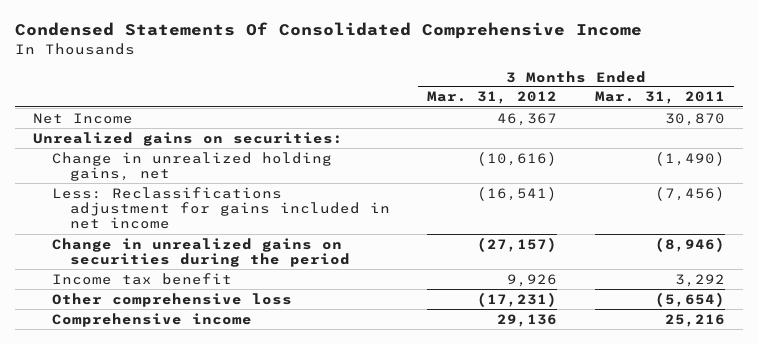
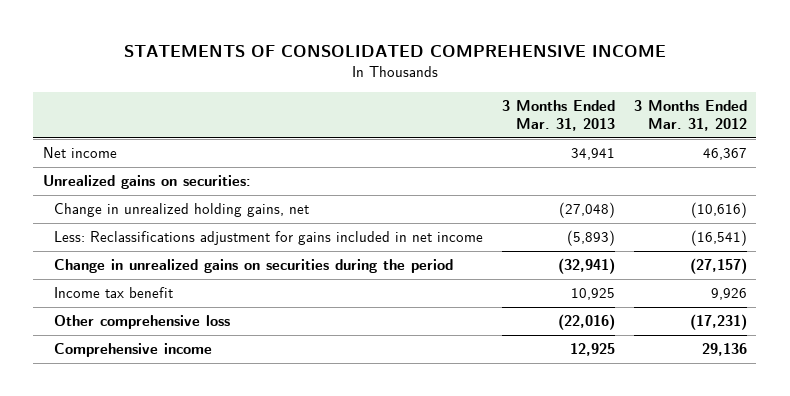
[14,22,642,40] Condensed Statements Of Consolidated Comprehensive Income -> [123,44,666,57] STATEMENTS OF CONSOLIDATED COMPREHENSIVE INCOME
[594,91,725,105] Mar. 31, 2011 -> none
none -> [502,99,616,132] 3 Months Ended Mar. 31, 2013
[33,112,134,124] Net Income -> [42,147,117,159] Net income

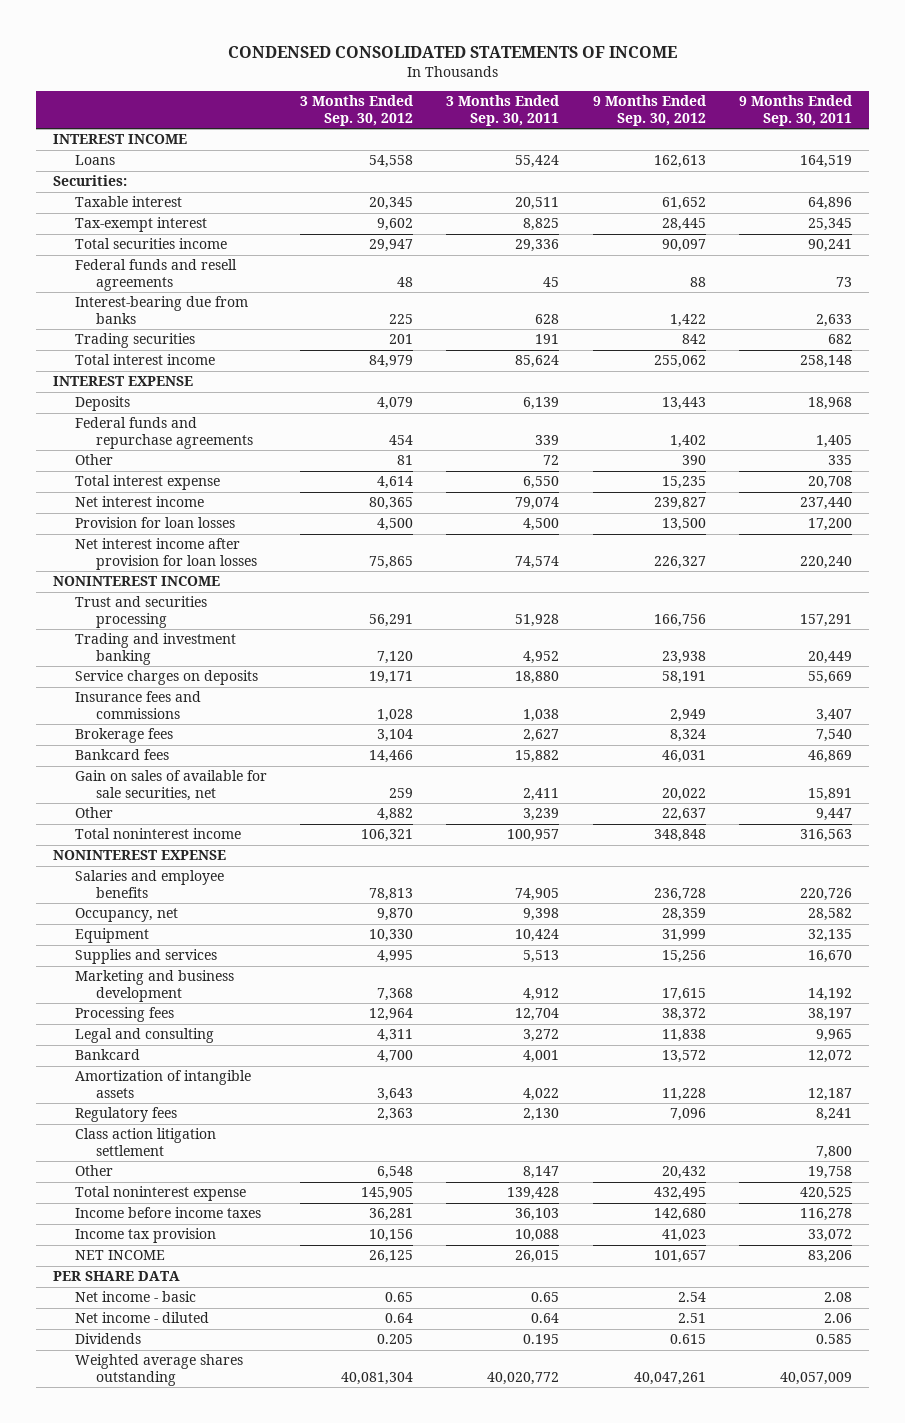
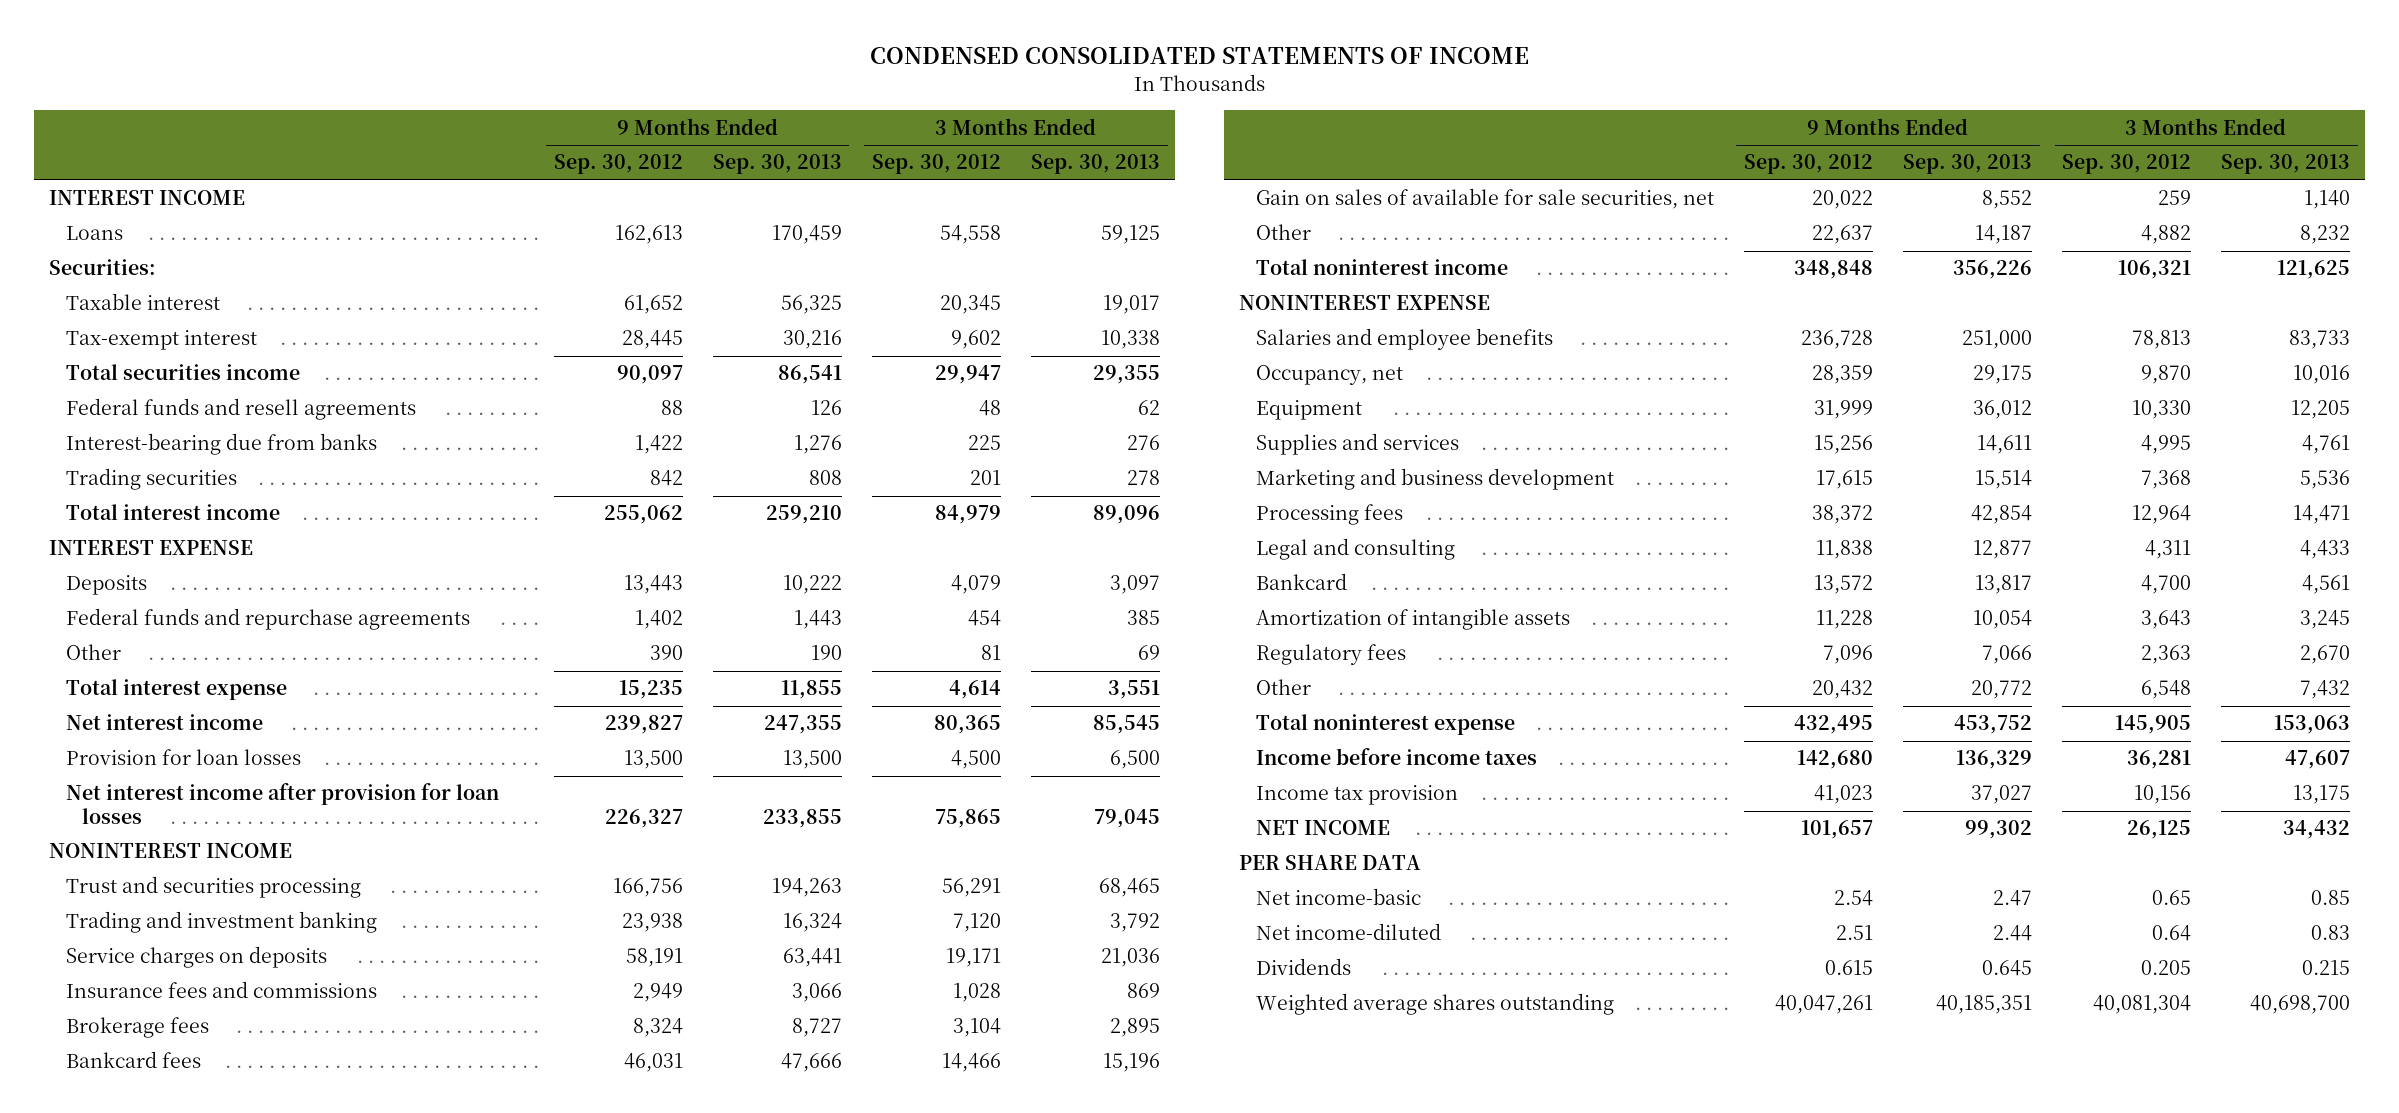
[446,95,560,127] 3 Months Ended Sep. 30, 2011 -> none
[739,95,853,127] 9 Months Ended Sep. 30, 2011 -> none
none -> [712,154,842,175] Sep. 30, 2013
none -> [1031,154,1161,175] Sep. 30, 2013
[74,1128,216,1157] Class action litigation settlement -> none
[74,1291,196,1303] Net income - basic -> [1255,888,1421,906] Net income-basic
[74,1312,209,1324] Net income - diluted -> [1255,923,1441,941] Net income-diluted

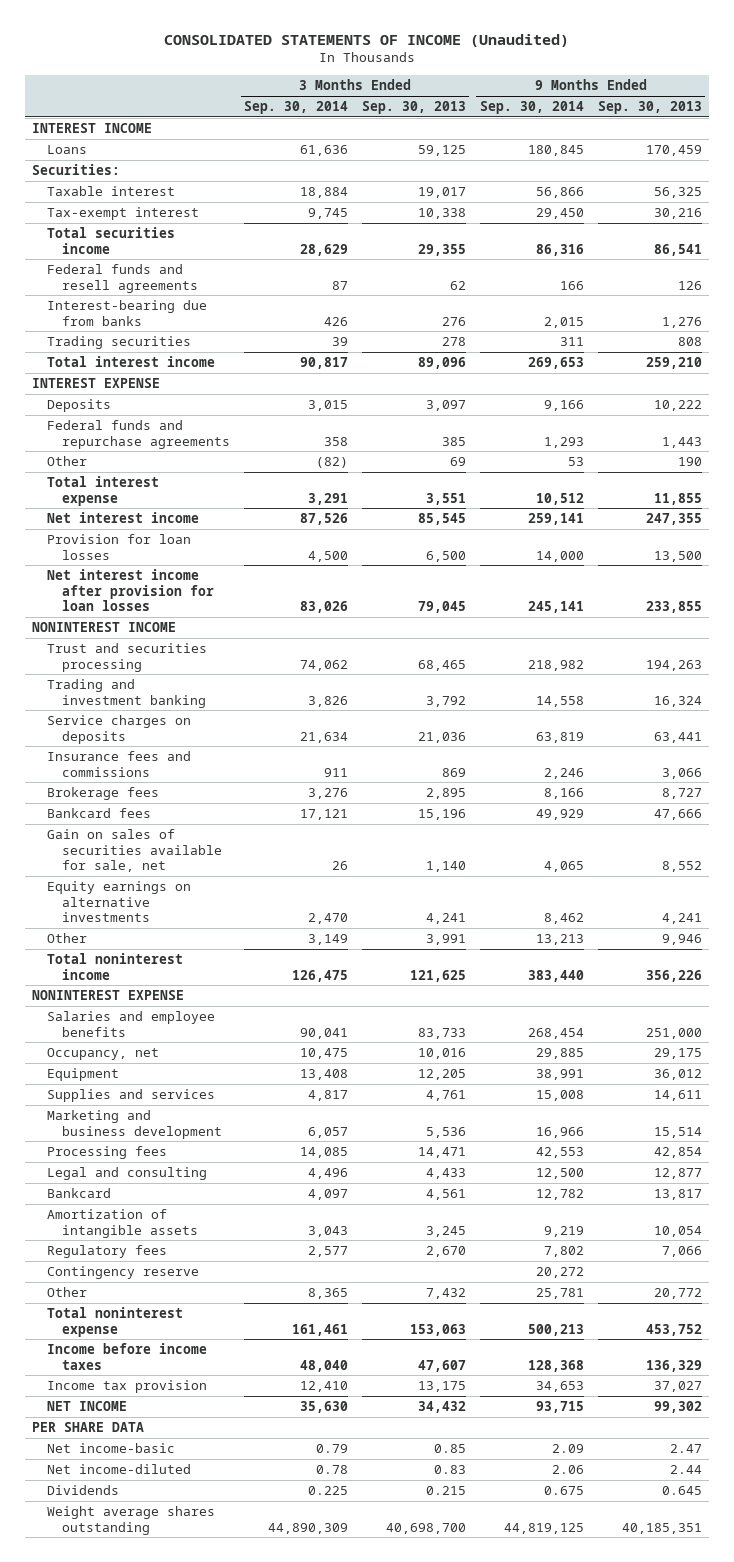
[869,47,1529,65] CONDENSED CONSOLIDATED STATEMENTS OF INCOME -> [163,34,569,48] CONSOLIDATED STATEMENTS OF INCOME (Unaudited)
[553,154,683,175] Sep. 30, 2012 -> none
[871,154,1001,175] Sep. 30, 2012 -> none
none -> [244,101,349,115] Sep. 30, 2014
none -> [479,101,584,115] Sep. 30, 2014
[1255,188,1714,210] Gain on sales of available for sale securities, net -> [47,829,223,873] Gain on sales of securities available for sale, net
none -> [47,881,192,923] Equity earnings on alternative investments
[1975,225,2033,245] 14,187 -> [661,934,702,946] 9,946
[2300,225,2351,245] 8,232 -> [425,934,466,946] 3,991
none -> [47,1266,200,1280] Contingency reserve
[1255,993,1614,1016] Weighted average shares outstanding -> [47,1506,216,1535] Weight average shares outstanding

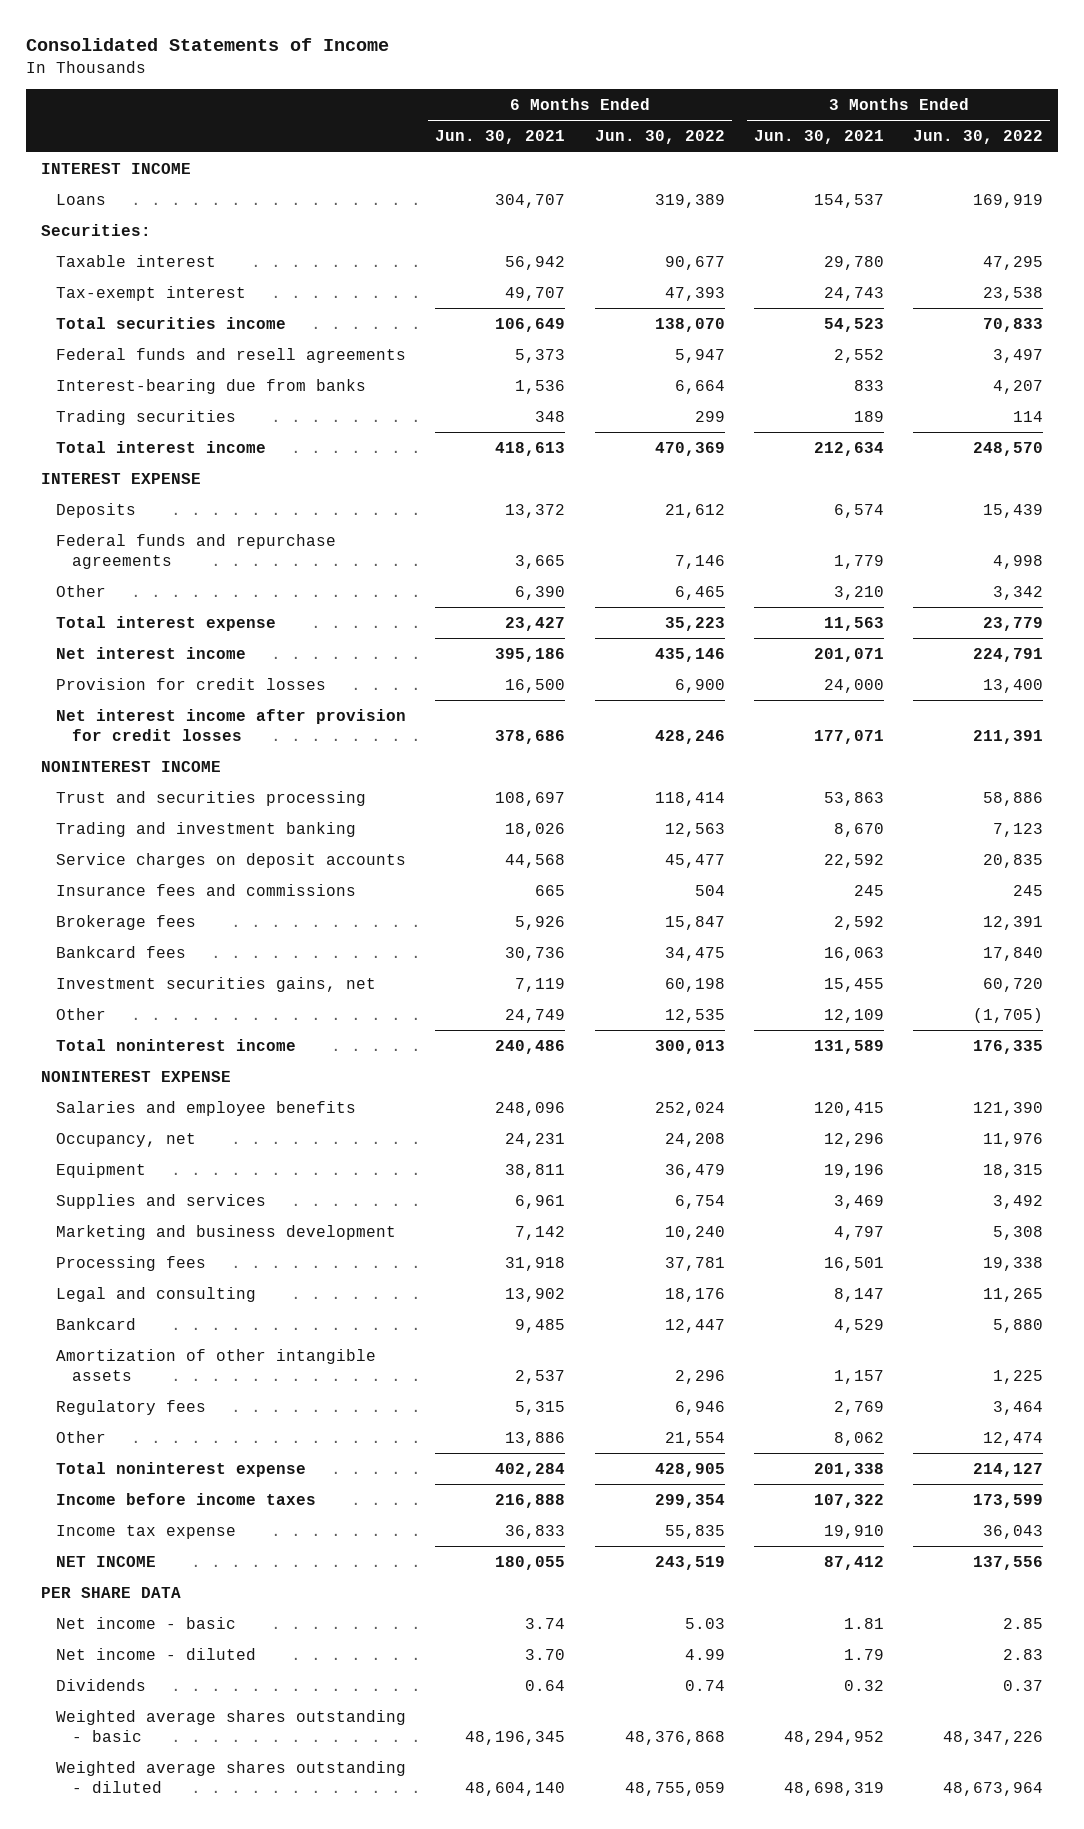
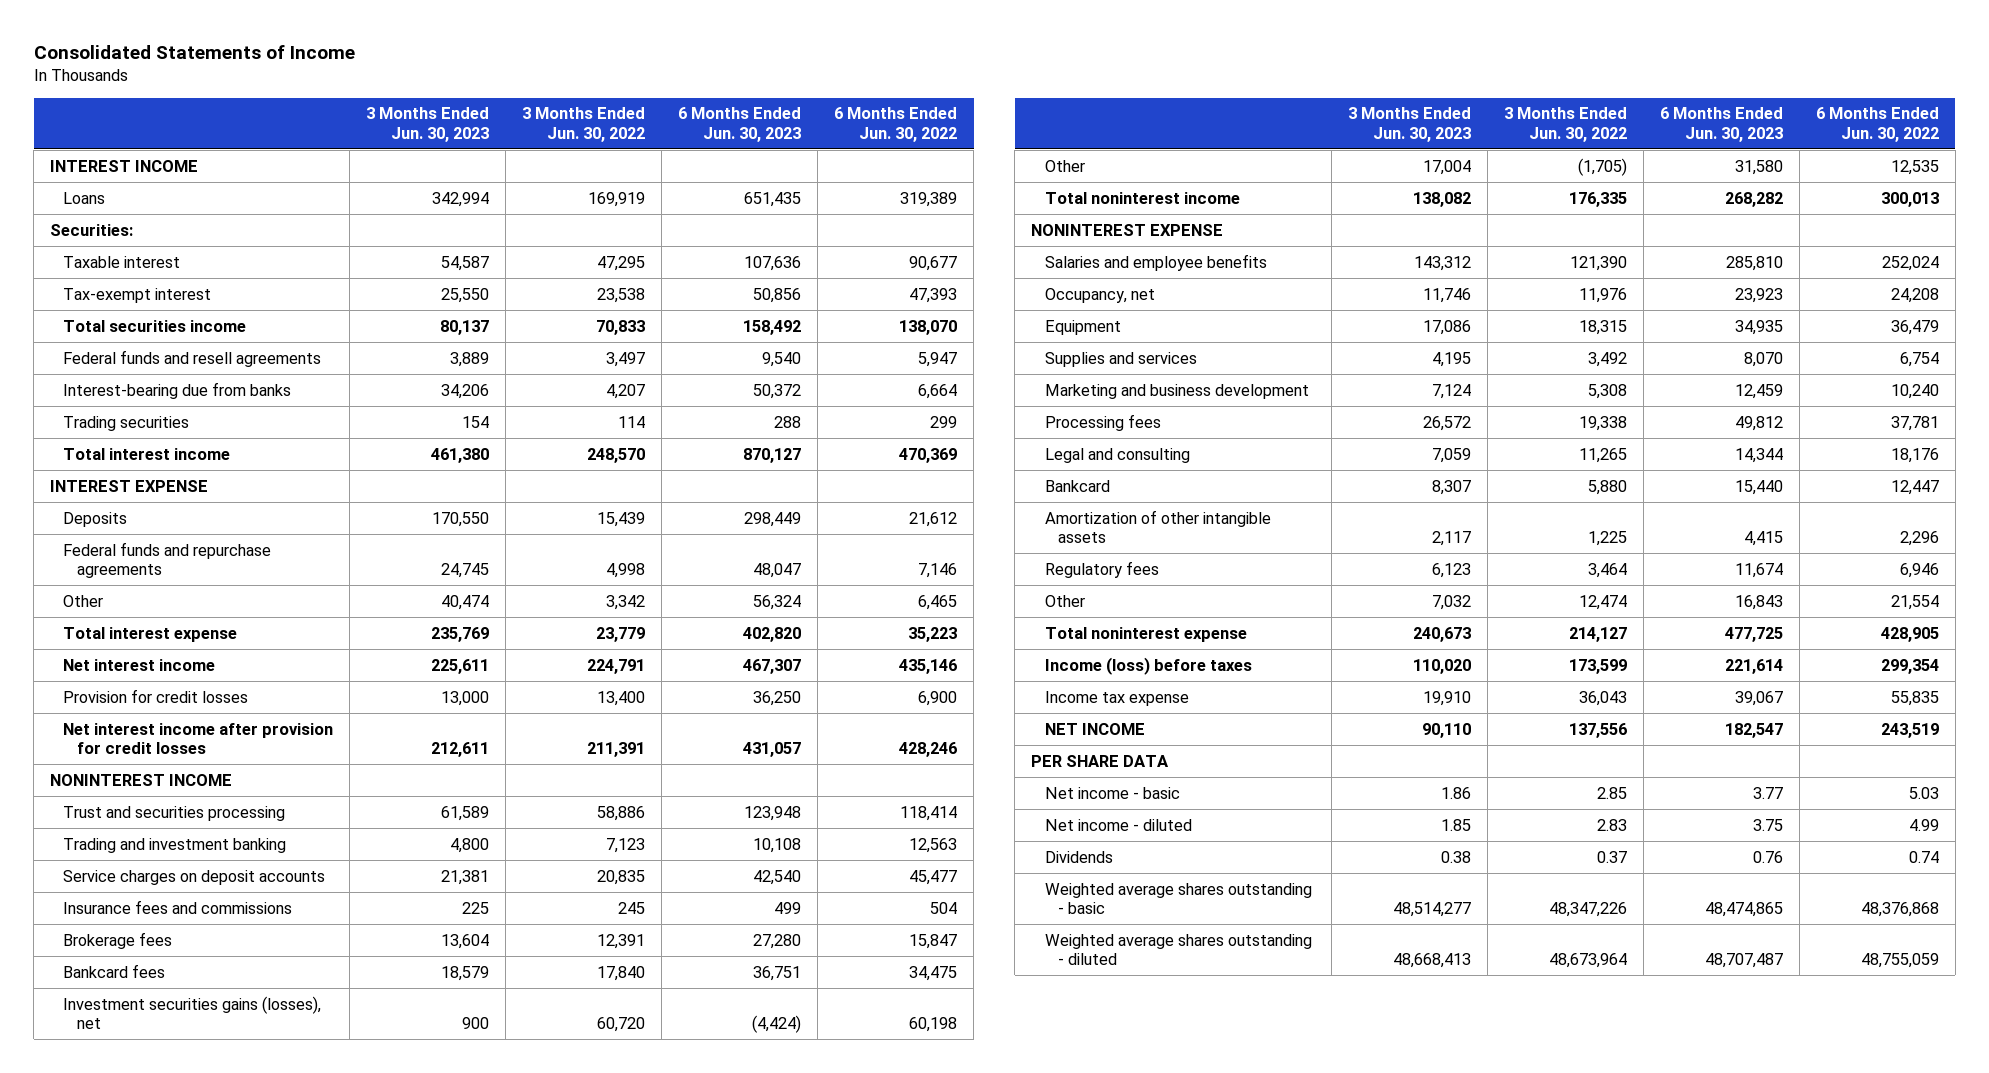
[435,130,566,145] Jun. 30, 2021 -> none
[753,130,884,145] Jun. 30, 2021 -> none
none -> [366,107,490,142] 3 Months Ended Jun. 30, 2023
none -> [678,107,802,142] 6 Months Ended Jun. 30, 2023
[56,976,377,992] Investment securities gains, net -> [63,995,322,1030] Investment securities gains (losses), net
[56,1492,317,1505] Income before income taxes -> [1044,656,1252,675] Income (loss) before taxes

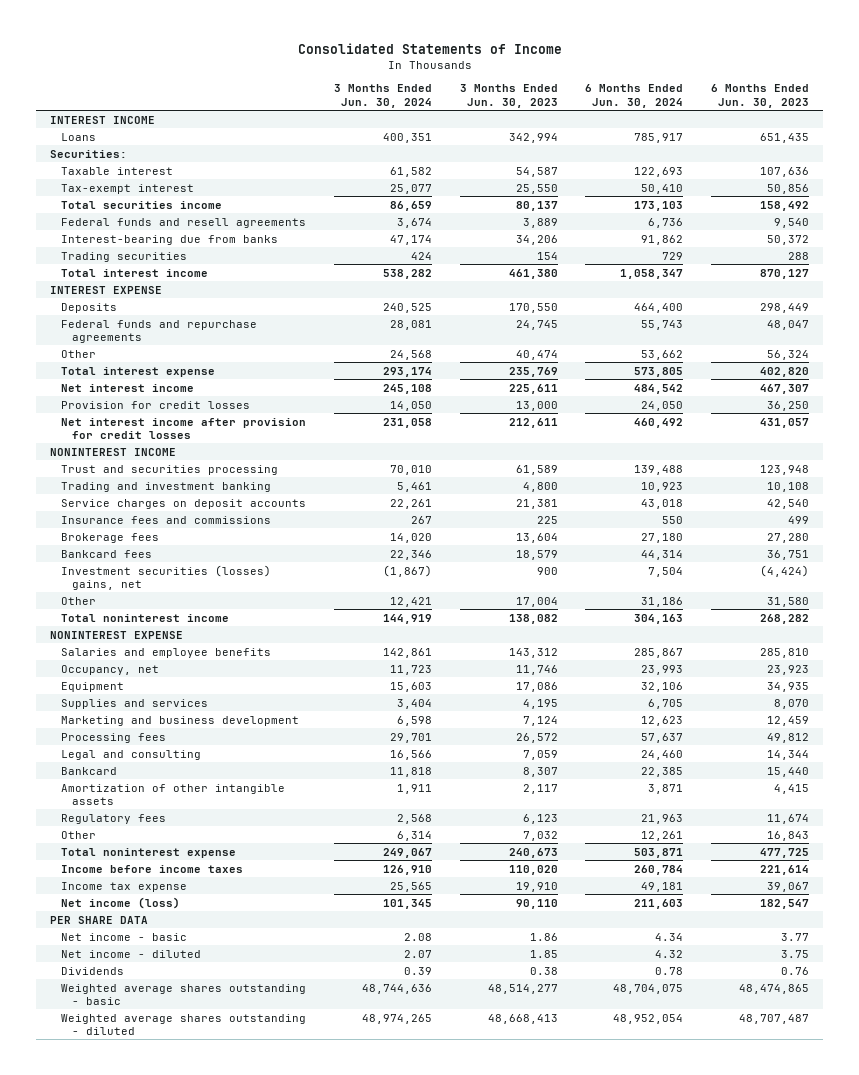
[522,107,646,142] 3 Months Ended Jun. 30, 2022 -> none
[834,107,958,142] 6 Months Ended Jun. 30, 2022 -> none
none -> [333,84,432,108] 3 Months Ended Jun. 30, 2024
none -> [585,84,684,108] 6 Months Ended Jun. 30, 2024
[63,995,322,1030] Investment securities gains (losses), net -> [60,564,271,590] Investment securities (losses) gains, net
[1044,656,1252,675] Income (loss) before taxes -> [60,864,243,873] Income before income taxes
[1044,722,1145,735] NET INCOME -> [60,896,180,909] Net income (loss)

